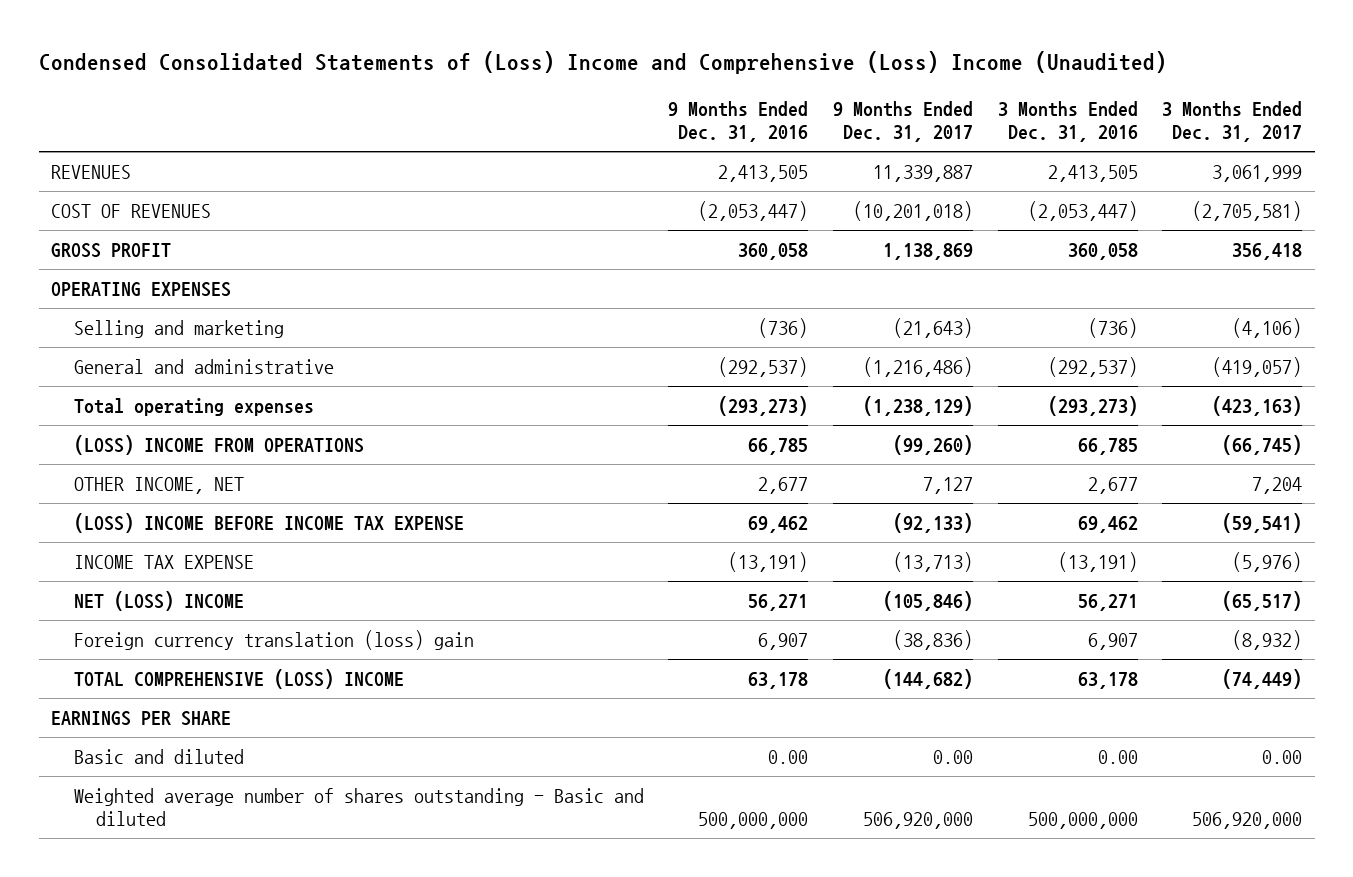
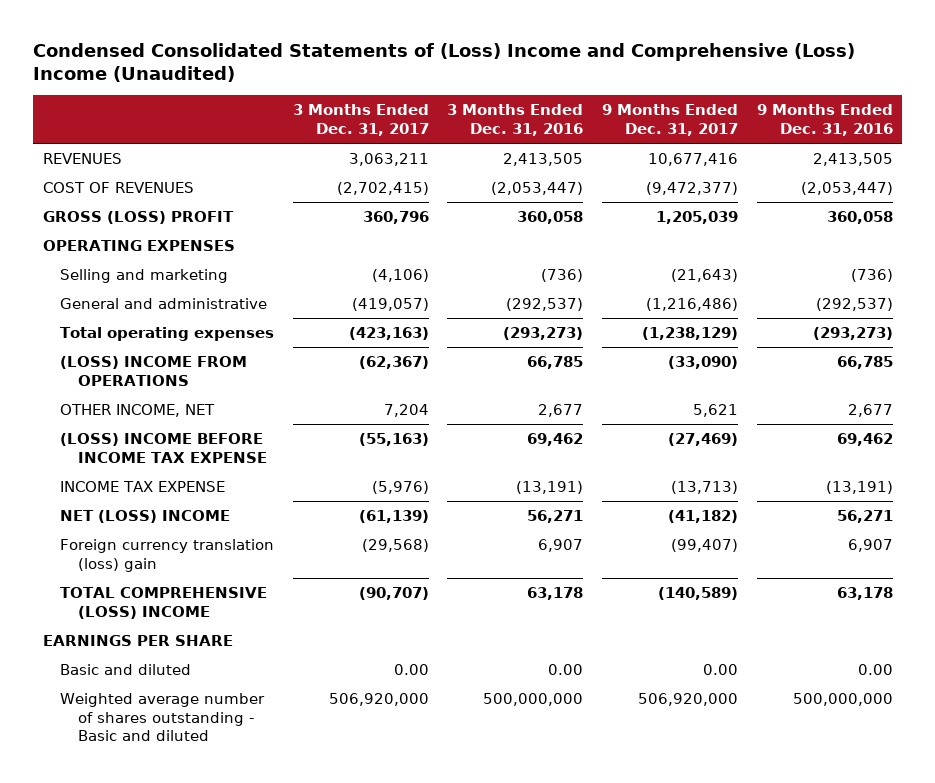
[872,164,973,182] 11,339,887 -> [648,153,739,167] 10,677,416
[1212,164,1303,182] 3,061,999 -> [348,153,429,167] 3,063,211
[852,200,973,221] (10,201,018) -> [646,182,739,196] (9,472,377)
[1192,200,1303,221] (2,705,581) -> [336,182,429,196] (2,702,415)
[50,242,171,258] GROSS PROFIT -> [42,211,234,225] GROSS (LOSS) PROFIT
[882,242,973,260] 1,138,869 -> [656,211,739,225] 1,205,039
[1232,242,1303,260] 356,418 -> [362,211,429,225] 360,796
[892,434,973,455] (99,260) -> [668,356,739,370] (33,090)
[1222,434,1303,455] (66,745) -> [358,356,429,370] (62,367)
[922,476,973,494] 7,127 -> [693,404,739,418] 5,621
[892,512,973,533] (92,133) -> [668,433,739,447] (27,469)
[1222,512,1303,533] (59,541) -> [358,433,429,447] (55,163)
[882,590,973,611] (105,846) -> [668,510,739,524] (41,182)
[1222,590,1303,611] (65,517) -> [358,510,429,524] (61,139)
[892,629,973,650] (38,836) -> [671,539,739,553] (99,407)
[1232,629,1303,650] (8,932) -> [361,539,429,553] (29,568)
[882,668,973,689] (144,682) -> [658,587,739,601] (140,589)
[1222,668,1303,689] (74,449) -> [358,587,429,601] (90,707)

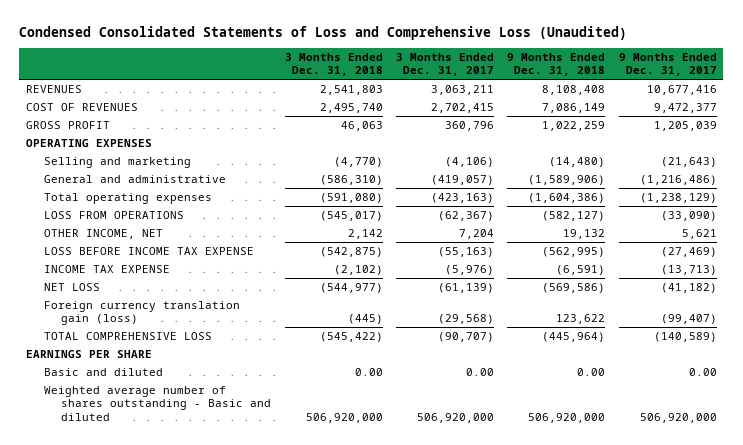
[33,42,856,83] Condensed Consolidated Statements of (Loss) Income and Comprehensive (Loss) Income (Unaudited) -> [19,25,628,40] Condensed Consolidated Statements of Loss and Comprehensive Loss (Unaudited)
[447,104,584,137] 3 Months Ended Dec. 31, 2016 -> none
[756,104,893,137] 9 Months Ended Dec. 31, 2016 -> none
none -> [284,52,383,77] 3 Months Ended Dec. 31, 2018
none -> [507,52,606,77] 9 Months Ended Dec. 31, 2018
[336,182,429,196] (2,702,415) -> [431,102,495,113] 2,702,415
[646,182,739,196] (9,472,377) -> [653,102,717,113] 9,472,377
[42,211,234,225] GROSS (LOSS) PROFIT -> [25,120,110,129] GROSS PROFIT
[60,356,248,386] (LOSS) INCOME FROM OPERATIONS -> [43,210,184,219] LOSS FROM OPERATIONS
[60,433,267,463] (LOSS) INCOME BEFORE INCOME TAX EXPENSE -> [43,246,254,255] LOSS BEFORE INCOME TAX EXPENSE
[60,510,231,524] NET (LOSS) INCOME -> [43,282,100,291] NET LOSS
[60,539,275,572] Foreign currency translation (loss) gain -> [43,300,240,326] Foreign currency translation gain (loss)
[60,587,268,619] TOTAL COMPREHENSIVE (LOSS) INCOME -> [43,331,212,340] TOTAL COMPREHENSIVE LOSS

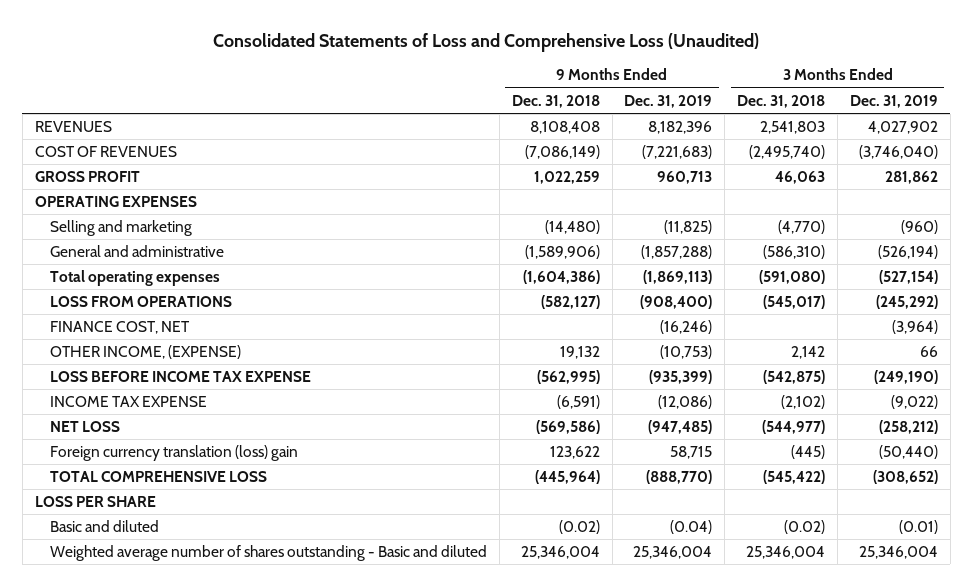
[19,25,628,40] Condensed Consolidated Statements of Loss and Comprehensive Loss (Unaudited) -> [213,32,760,52] Consolidated Statements of Loss and Comprehensive Loss (Unaudited)
[396,52,495,77] 3 Months Ended Dec. 31, 2017 -> none
[618,52,717,77] 9 Months Ended Dec. 31, 2017 -> none
none -> [624,94,713,108] Dec. 31, 2019
none -> [849,94,938,108] Dec. 31, 2019
[319,102,383,113] 2,495,740 -> [749,145,826,160] (2,495,740)
[542,102,606,113] 7,086,149 -> [524,145,600,160] (7,086,149)
none -> [49,321,190,335] FINANCE COST, NET
[43,228,163,239] OTHER INCOME, NET -> [49,345,241,360] OTHER INCOME, (EXPENSE)
[43,300,240,326] Foreign currency translation gain (loss) -> [49,445,298,462] Foreign currency translation (loss) gain
[25,349,152,358] EARNINGS PER SHARE -> [34,496,156,508] LOSS PER SHARE
[354,367,383,376] 0.00 -> [784,520,826,535] (0.02)
[577,367,606,376] 0.00 -> [558,520,600,535] (0.02)
[305,413,383,424] 506,920,000 -> [746,546,826,560] 25,346,004
[528,413,606,424] 506,920,000 -> [520,546,600,560] 25,346,004

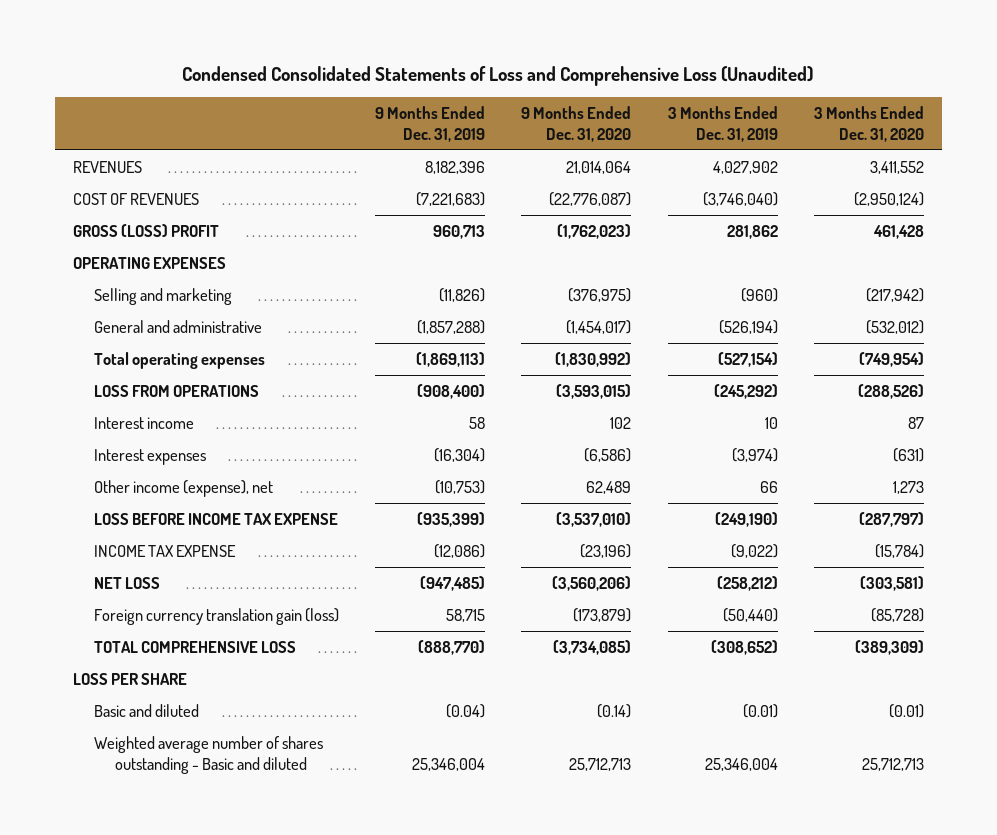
[213,32,760,52] Consolidated Statements of Loss and Comprehensive Loss (Unaudited) -> [182,65,814,86] Condensed Consolidated Statements of Loss and Comprehensive Loss (Unaudited)
[511,94,600,108] Dec. 31, 2018 -> none
[737,94,826,108] Dec. 31, 2018 -> none
none -> [521,106,632,142] 9 Months Ended Dec. 31, 2020
none -> [813,106,924,142] 3 Months Ended Dec. 31, 2020
[34,171,140,183] GROSS PROFIT -> [73,224,220,238] GROSS (LOSS) PROFIT
[664,220,713,235] (11,825) -> [439,288,486,303] (11,826)
[49,321,190,335] FINANCE COST, NET -> none
none -> [93,417,194,430] Interest income
none -> [93,449,206,466] Interest expenses
[49,345,241,360] OTHER INCOME, (EXPENSE) -> [93,480,273,498] Other income (expense), net
[49,445,298,462] Foreign currency translation (loss) gain -> [93,608,339,626] Foreign currency translation gain (loss)

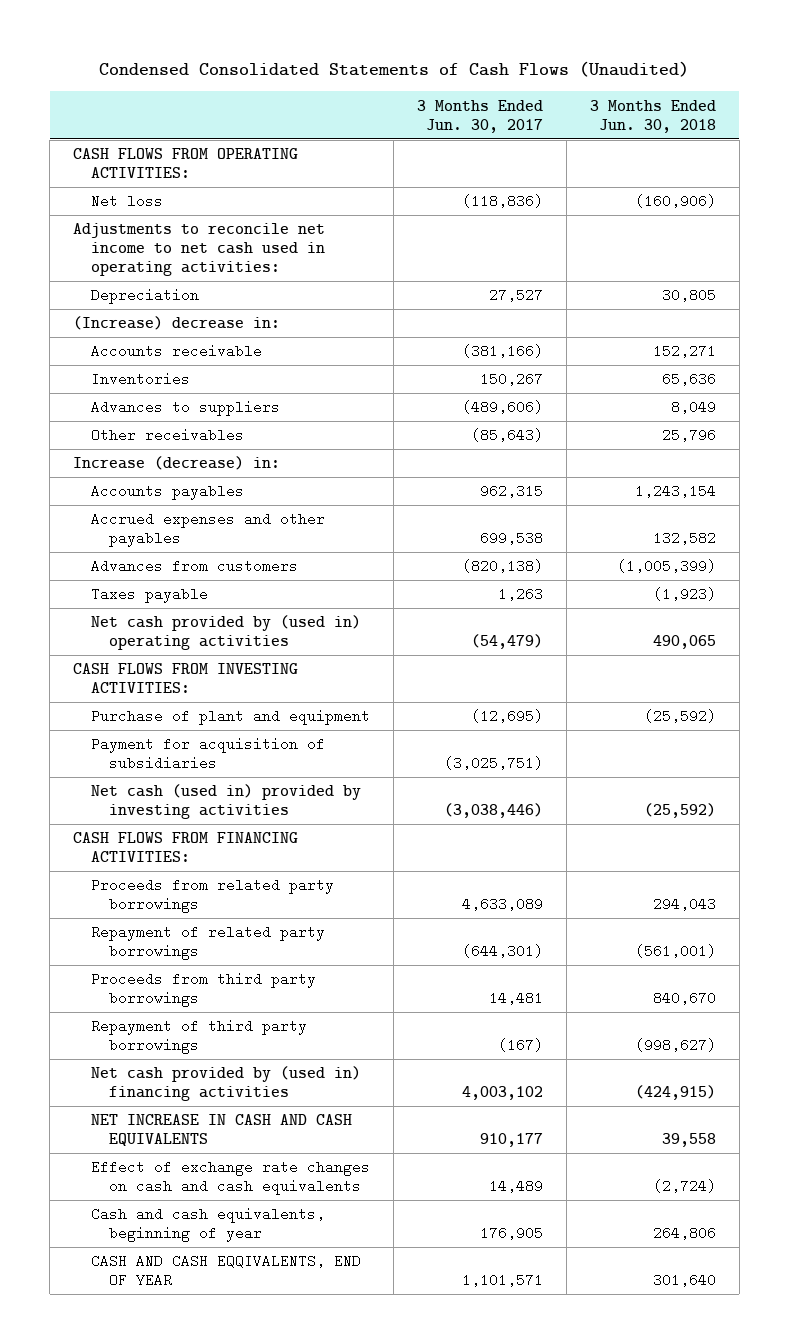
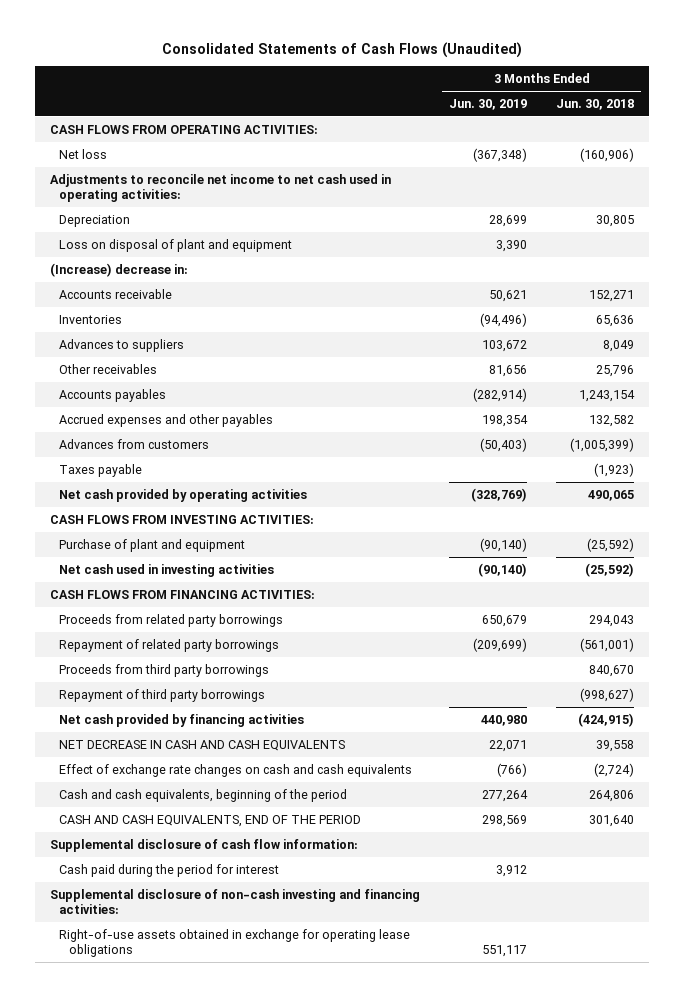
[99,61,690,78] Condensed Consolidated Statements of Cash Flows (Unaudited) -> [161,42,522,59] Consolidated Statements of Cash Flows (Unaudited)
[417,99,544,133] 3 Months Ended Jun. 30, 2017 -> none
none -> [448,98,527,110] Jun. 30, 2019
none -> [59,238,293,252] Loss on disposal of plant and equipment
[73,456,281,471] Increase (decrease) in: -> none
[91,615,362,651] Net cash provided by (used in) operating activities -> [59,488,308,502] Net cash provided by operating activities
[91,737,326,771] Payment for acquisition of subsidiaries -> none
[91,784,362,820] Net cash (used in) provided by investing activities -> [59,563,275,577] Net cash used in investing activities
[91,1066,362,1102] Net cash provided by (used in) financing activities -> [59,713,305,727] Net cash provided by financing activities
[91,1114,353,1147] NET INCREASE IN CASH AND CASH EQUIVALENTS -> [59,739,346,751] NET DECREASE IN CASH AND CASH EQUIVALENTS
[91,1207,326,1243] Cash and cash equivalents, beginning of year -> [59,788,348,802] Cash and cash equivalents, beginning of the period
[91,1254,362,1288] CASH AND CASH EQQIVALENTS, END OF YEAR -> [59,814,362,827] CASH AND CASH EQUIVALENTS, END OF THE PERIOD
none -> [49,838,358,852] Supplemental disclosure of cash flow information:
none -> [59,863,280,877] Cash paid during the period for interest
none -> [49,888,420,915] Supplemental disclosure of non-cash investing and financing activities:
none -> [59,928,411,958] Right-of-use assets obtained in exchange for operating lease obligations

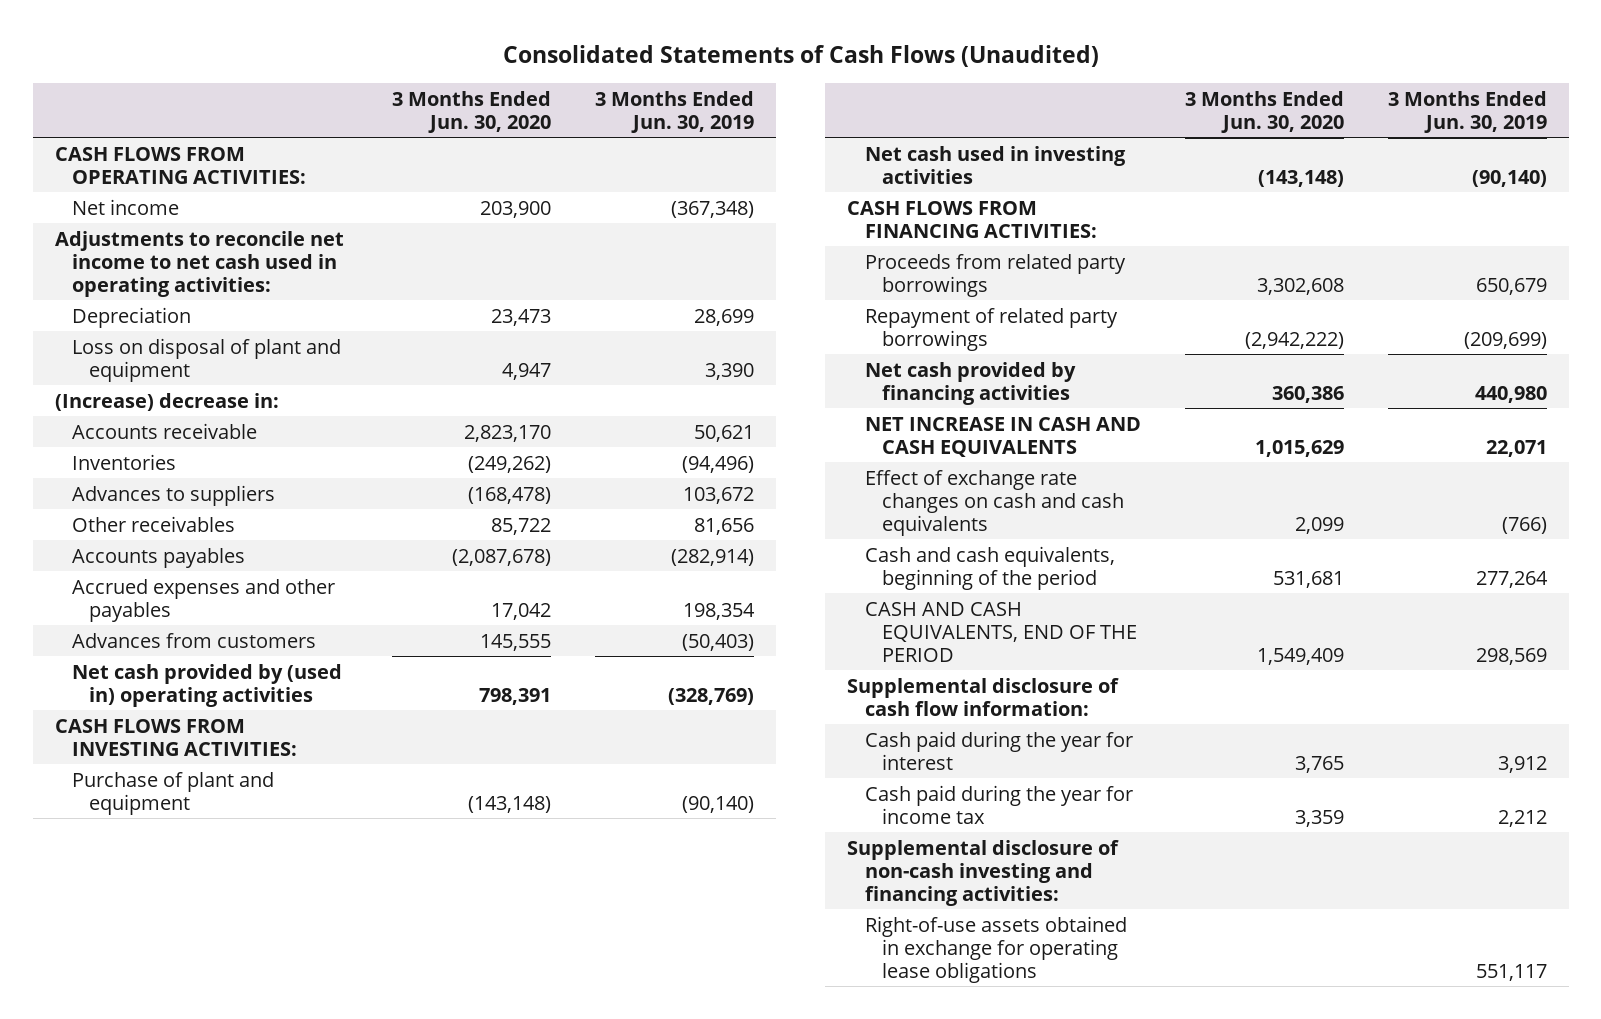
[556,98,635,110] Jun. 30, 2018 -> none
none -> [392,90,552,133] 3 Months Ended Jun. 30, 2020
[59,148,108,159] Net loss -> [72,198,180,215] Net income
[59,463,143,477] Taxes payable -> none
[59,488,308,502] Net cash provided by operating activities -> [72,663,343,707] Net cash provided by (used in) operating activities
[59,663,270,677] Proceeds from third party borrowings -> none
[59,688,266,702] Repayment of third party borrowings -> none
[59,739,346,751] NET DECREASE IN CASH AND CASH EQUIVALENTS -> [864,416,1141,457] NET INCREASE IN CASH AND CASH EQUIVALENTS
[59,863,280,877] Cash paid during the period for interest -> [864,730,1133,770] Cash paid during the year for interest
none -> [864,784,1133,824] Cash paid during the year for income tax

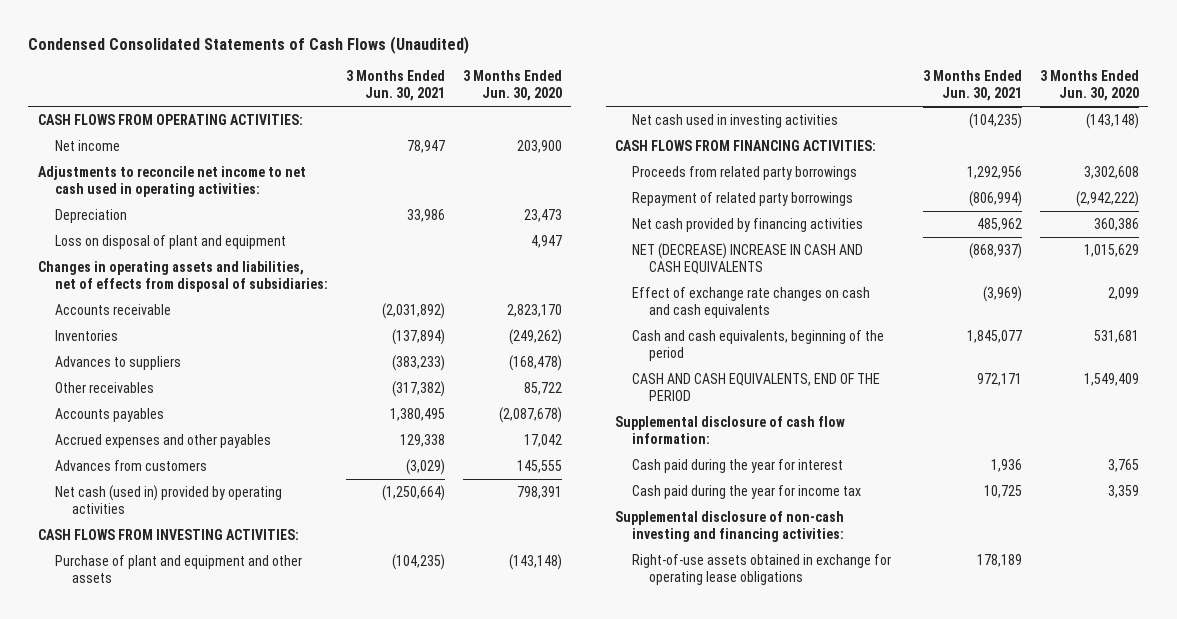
[502,45,1099,68] Consolidated Statements of Cash Flows (Unaudited) -> [28,35,470,54] Condensed Consolidated Statements of Cash Flows (Unaudited)
[595,90,755,133] 3 Months Ended Jun. 30, 2019 -> none
none -> [345,70,445,102] 3 Months Ended Jun. 30, 2021
[54,392,279,411] (Increase) decrease in: -> none
none -> [37,260,328,292] Changes in operating assets and liabilities, net of effects from disposal of subsidiaries:
[72,663,343,707] Net cash provided by (used in) operating activities -> [54,484,282,514] Net cash (used in) provided by operating activities
[72,771,275,815] Purchase of plant and equipment -> [54,554,302,583] Purchase of plant and equipment and other assets
[864,416,1141,457] NET INCREASE IN CASH AND CASH EQUIVALENTS -> [631,242,863,274] NET (DECREASE) INCREASE IN CASH AND CASH EQUIVALENTS

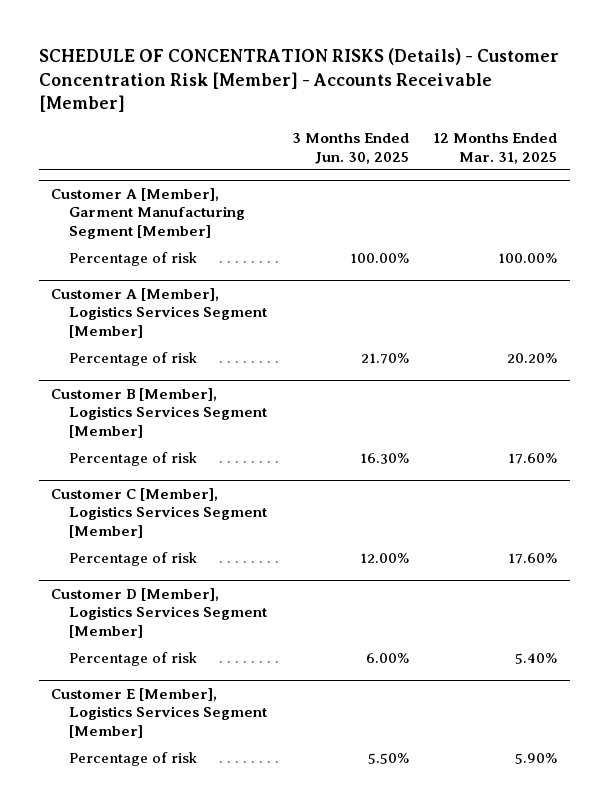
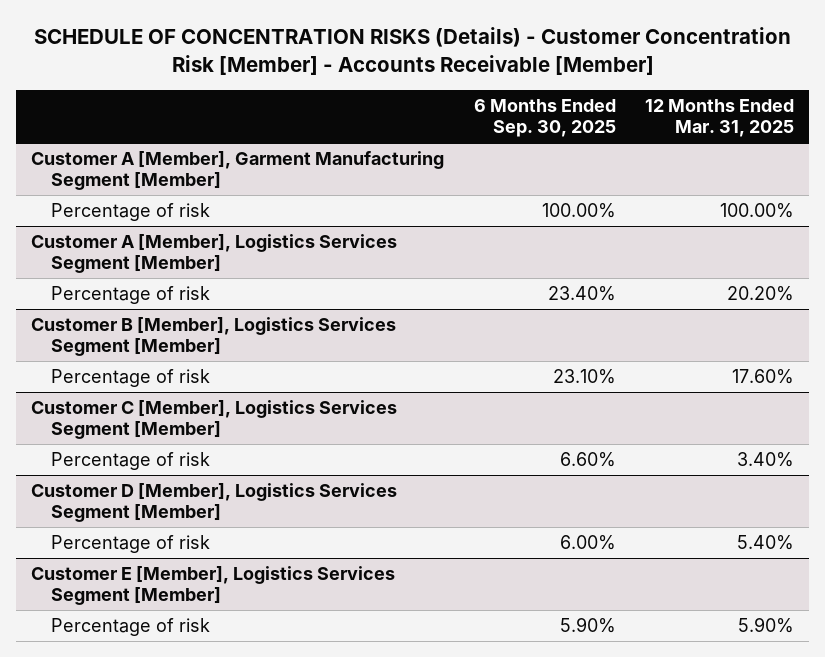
[291,133,409,164] 3 Months Ended Jun. 30, 2025 -> none
none -> [473,99,616,138] 6 Months Ended Sep. 30, 2025
[508,552,558,564] 17.60% -> [737,452,795,468] 3.40%

